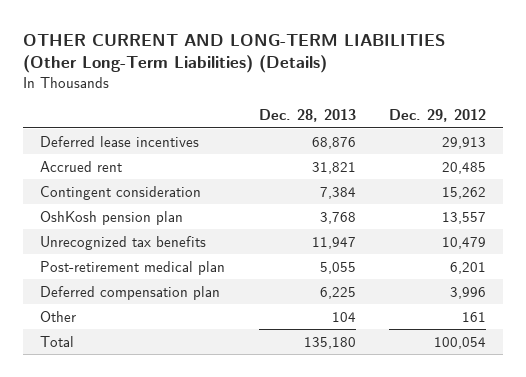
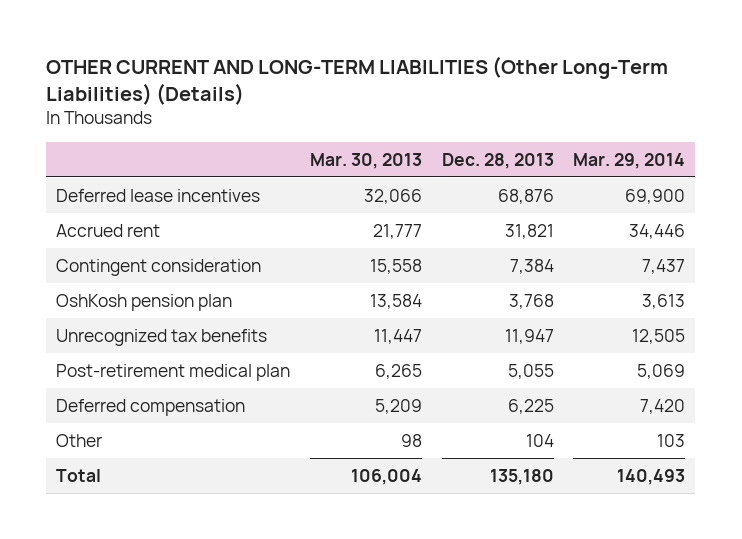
[389,109,487,123] Dec. 29, 2012 -> none
none -> [310,152,423,169] Mar. 30, 2013
none -> [573,152,686,169] Mar. 29, 2014
[39,285,220,300] Deferred compensation plan -> [56,398,246,416] Deferred compensation

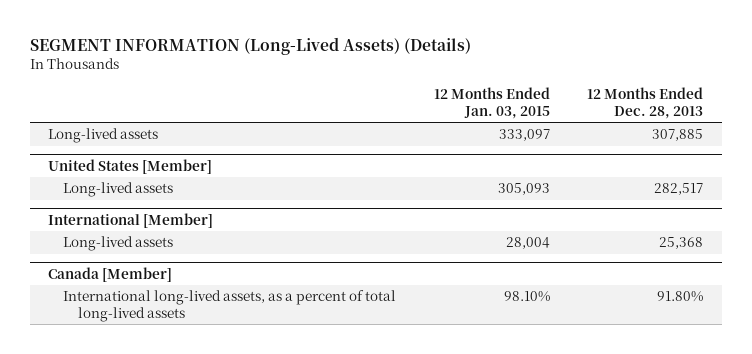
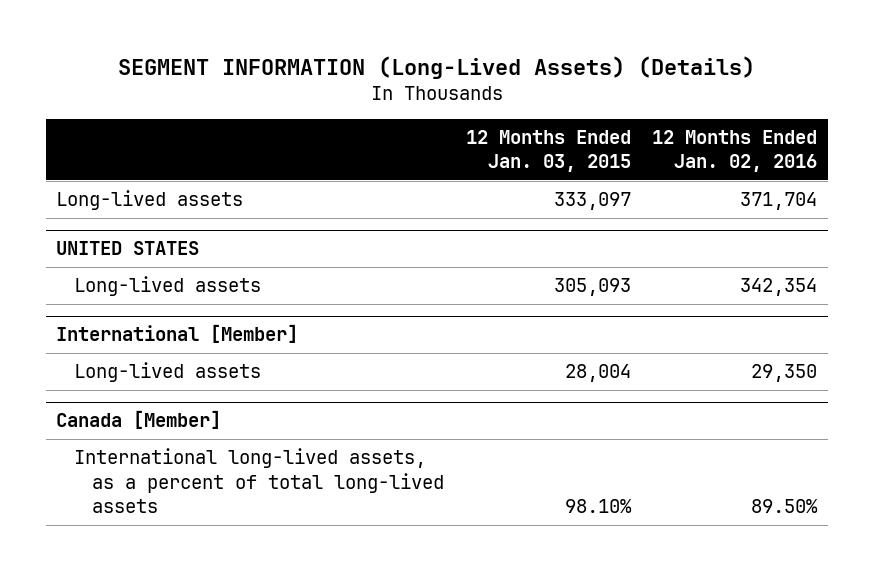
[587,87,704,120] 12 Months Ended Dec. 28, 2013 -> none
none -> [652,129,818,173] 12 Months Ended Jan. 02, 2016
[48,158,213,174] United States [Member] -> [56,241,200,256] UNITED STATES

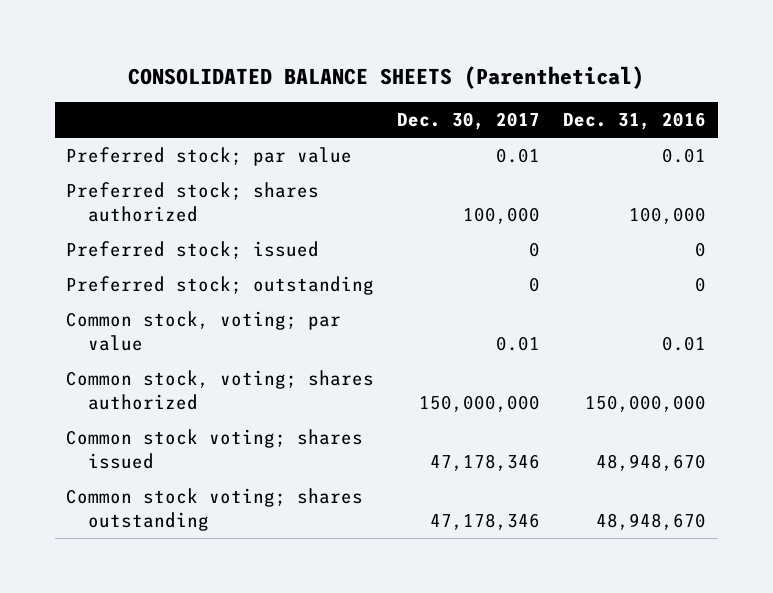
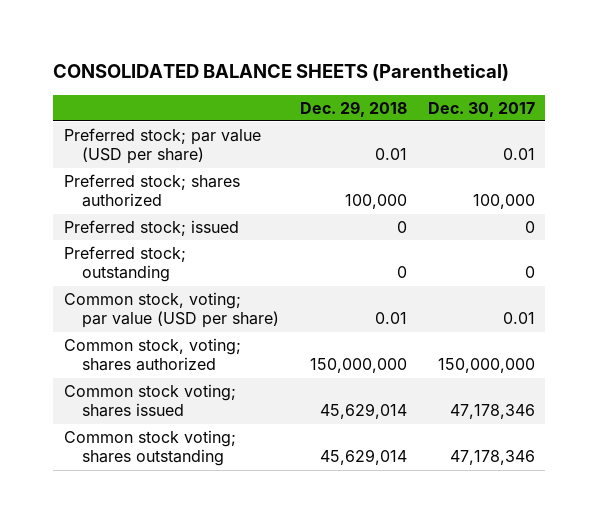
[563,112,707,131] Dec. 31, 2016 -> none
none -> [299,100,407,117] Dec. 29, 2018
[66,146,353,166] Preferred stock; par value -> [63,128,261,165] Preferred stock; par value (USD per share)
[66,310,342,351] Common stock, voting; par value -> [63,292,279,329] Common stock, voting; par value (USD per share)

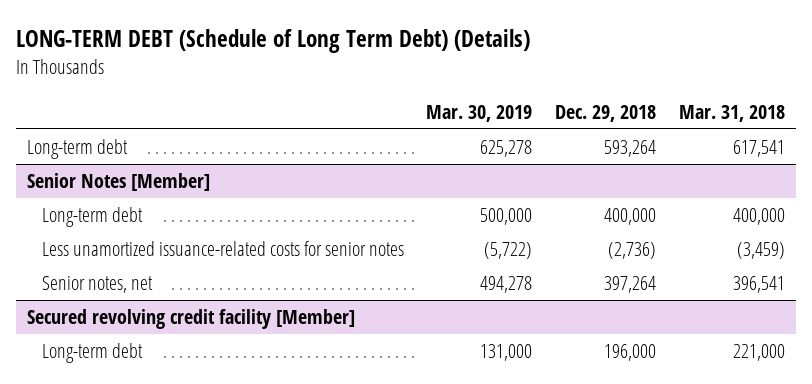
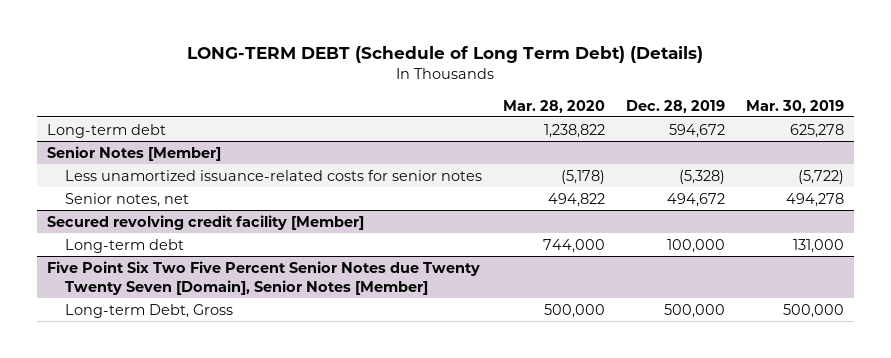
[554,104,656,122] Dec. 29, 2018 -> none
[678,104,785,122] Mar. 31, 2018 -> none
none -> [502,99,605,113] Mar. 28, 2020
none -> [625,99,725,113] Dec. 28, 2019
[41,207,143,228] Long-term debt -> none
none -> [47,260,481,295] Five Point Six Two Five Percent Senior Notes due Twenty Twenty Seven [Domain], Senior Notes [Member]
none -> [64,303,233,318] Long-term Debt, Gross

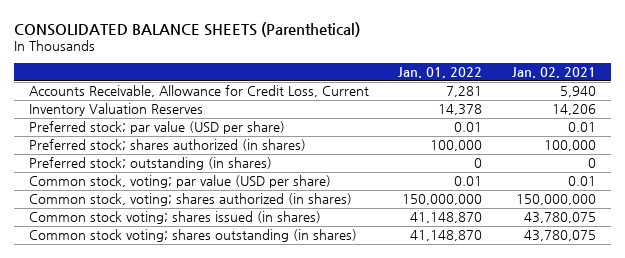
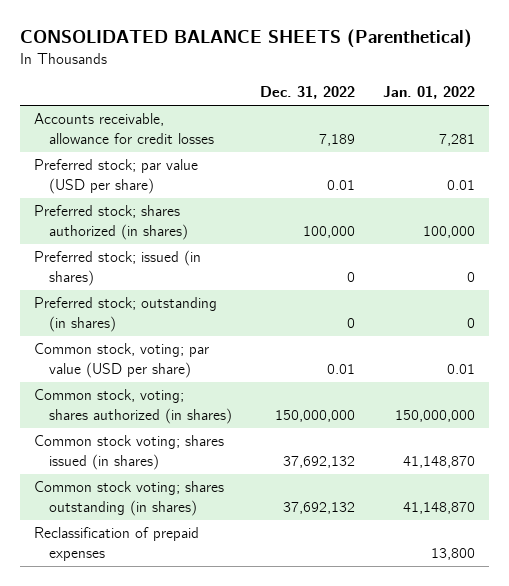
[511,67,596,79] Jan. 02, 2021 -> none
none -> [259,86,355,100] Dec. 31, 2022
[28,103,203,117] Inventory Valuation Reserves -> none
[28,85,369,98] Accounts Receivable, Allowance for Credit Loss, Current -> [33,113,214,144] Accounts receivable, allowance for credit losses
none -> [33,250,201,286] Preferred stock; issued (in shares)
none -> [33,527,199,561] Reclassification of prepaid expenses

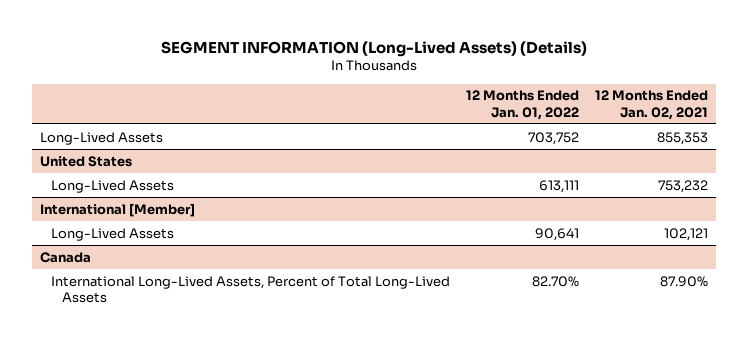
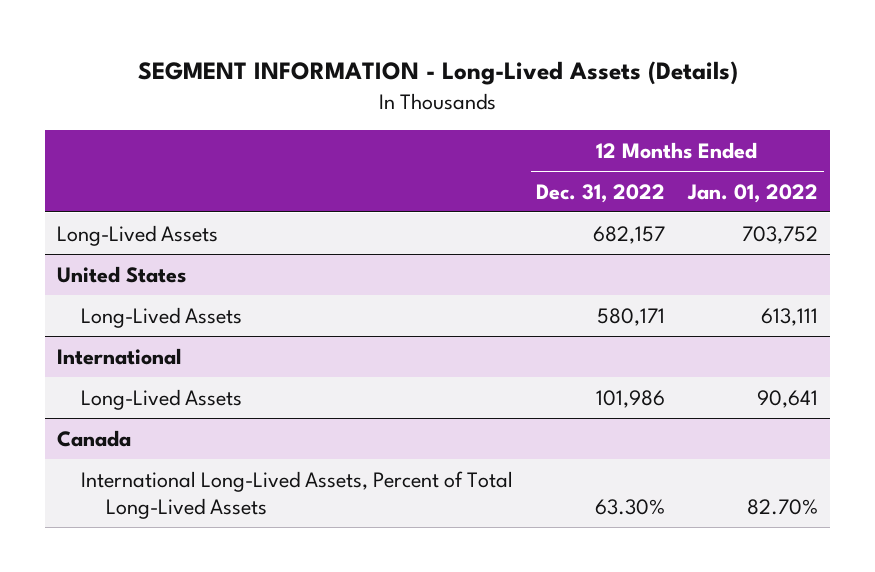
[160,40,587,57] SEGMENT INFORMATION (Long-Lived Assets) (Details) -> [137,61,738,86] SEGMENT INFORMATION - Long-Lived Assets (Details)
[594,90,708,120] 12 Months Ended Jan. 02, 2021 -> none
none -> [536,183,666,203] Dec. 31, 2022
[40,202,196,217] International [Member] -> [56,347,181,365] International

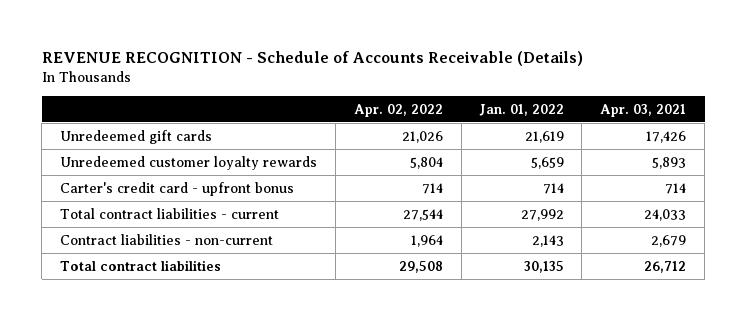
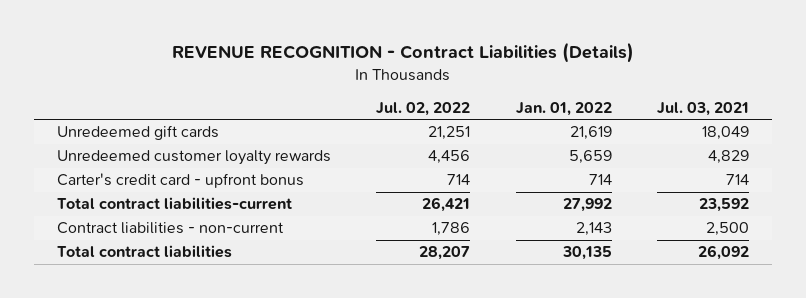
[41,51,583,67] REVENUE RECOGNITION - Schedule of Accounts Receivable (Details) -> [171,42,634,64] REVENUE RECOGNITION - Contract Liabilities (Details)
[353,103,443,117] Apr. 02, 2022 -> none
[600,103,687,117] Apr. 03, 2021 -> none
none -> [376,101,471,116] Jul. 02, 2022
none -> [657,101,750,116] Jul. 03, 2021
[60,207,280,219] Total contract liabilities - current -> [56,197,292,211] Total contract liabilities-current

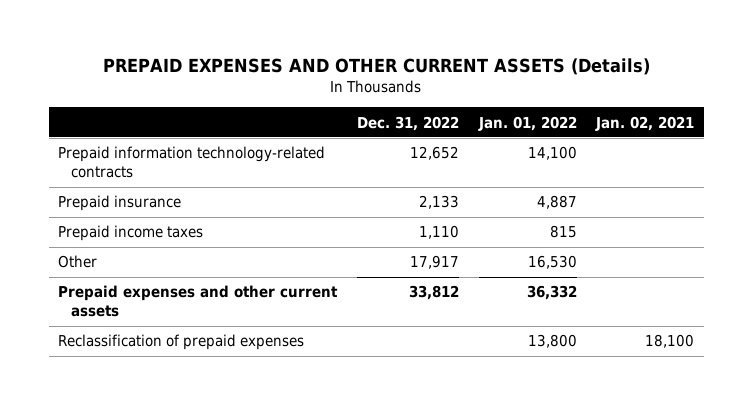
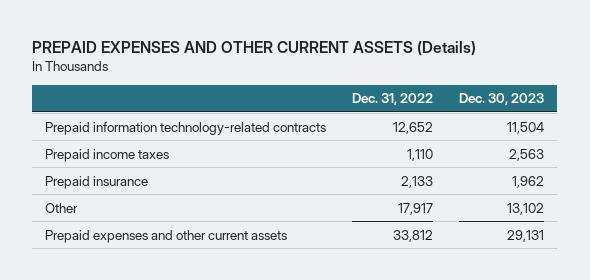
[477,115,577,131] Jan. 01, 2022 -> none
[595,115,695,131] Jan. 02, 2021 -> none
none -> [459,93,545,106] Dec. 30, 2023
[58,195,182,212] Prepaid insurance -> [45,175,149,189] Prepaid insurance
[58,334,305,351] Reclassification of prepaid expenses -> none

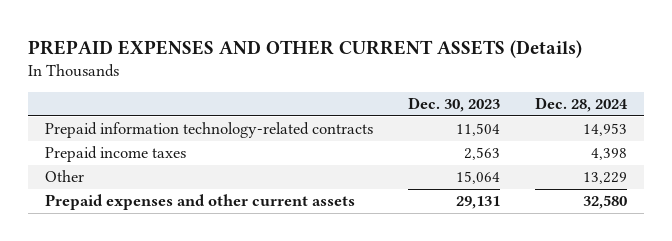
[352,93,434,106] Dec. 31, 2022 -> none
none -> [534,97,628,113] Dec. 28, 2024
[45,175,149,189] Prepaid insurance -> none
[507,202,545,215] 13,102 -> [455,171,500,185] 15,064

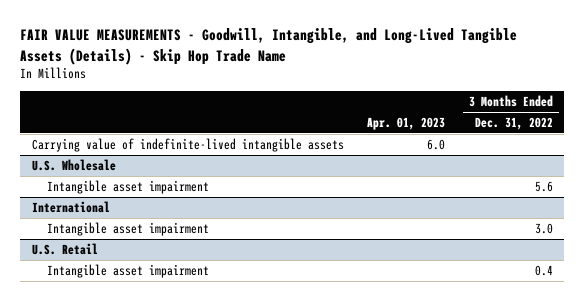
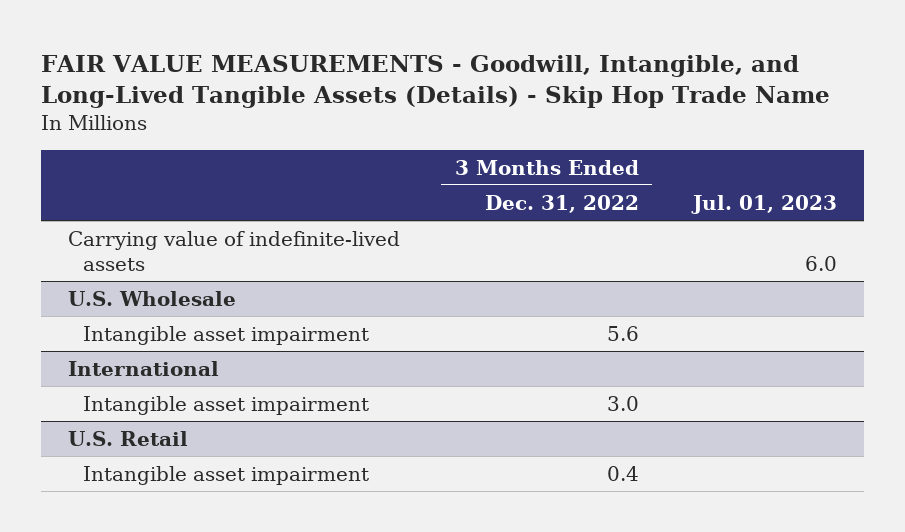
[367,117,446,131] Apr. 01, 2023 -> none
none -> [691,194,838,214] Jul. 01, 2023
[31,137,344,152] Carrying value of indefinite-lived intangible assets -> [68,230,401,272] Carrying value of indefinite-lived assets

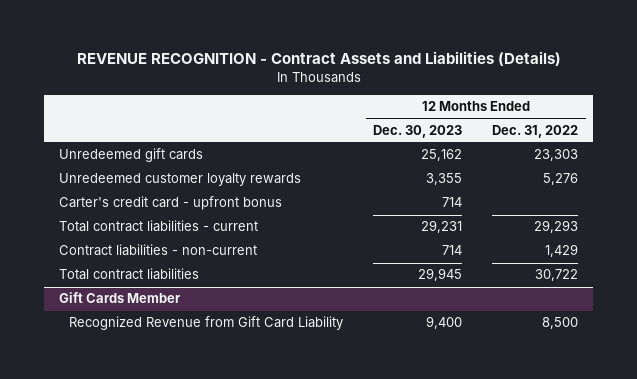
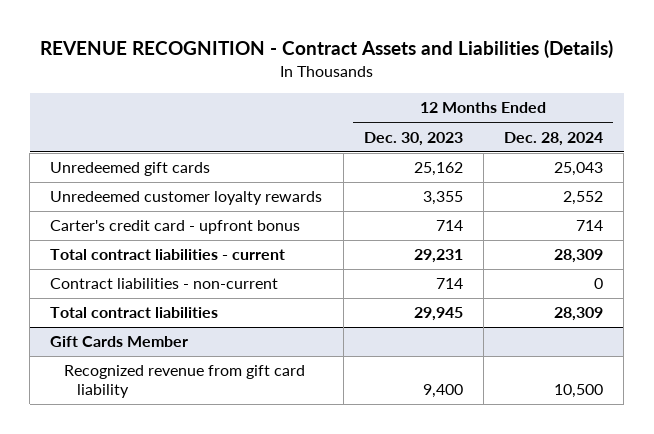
[492,124,579,138] Dec. 31, 2022 -> none
none -> [504,131,604,146] Dec. 28, 2024
[69,316,344,331] Recognized Revenue from Gift Card Liability -> [63,365,305,399] Recognized revenue from gift card liability

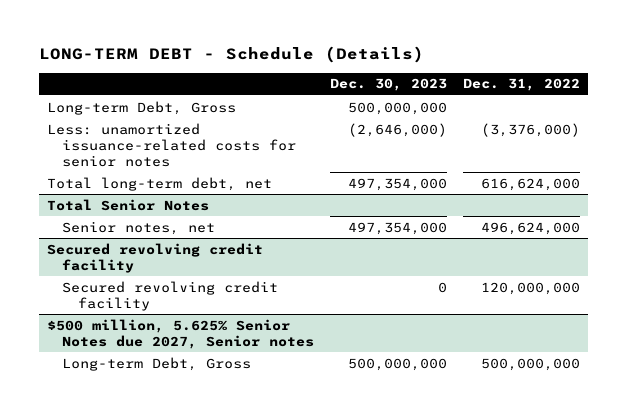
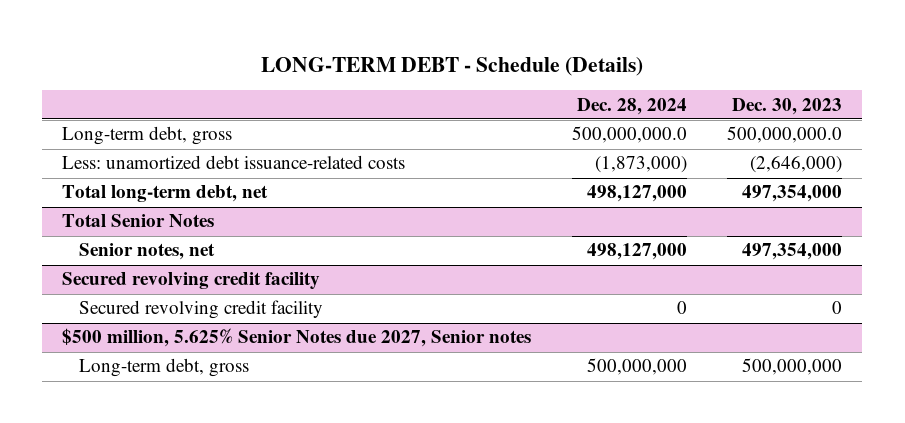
[462,78,580,92] Dec. 31, 2022 -> none
none -> [576,97,687,115] Dec. 28, 2024
[46,100,236,115] Long-term Debt, Gross -> [62,126,233,146] Long-term debt, gross
[348,101,448,115] 500,000,000 -> [727,126,843,144] 500,000,000.0
[46,122,297,167] Less: unamortized issuance-related costs for senior notes -> [62,155,406,170] Less: unamortized debt issuance-related costs
[62,356,252,371] Long-term Debt, Gross -> [79,358,250,378] Long-term debt, gross

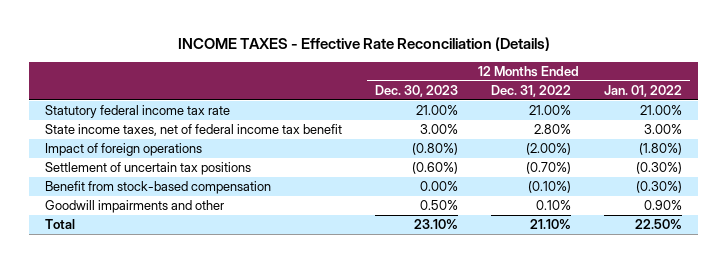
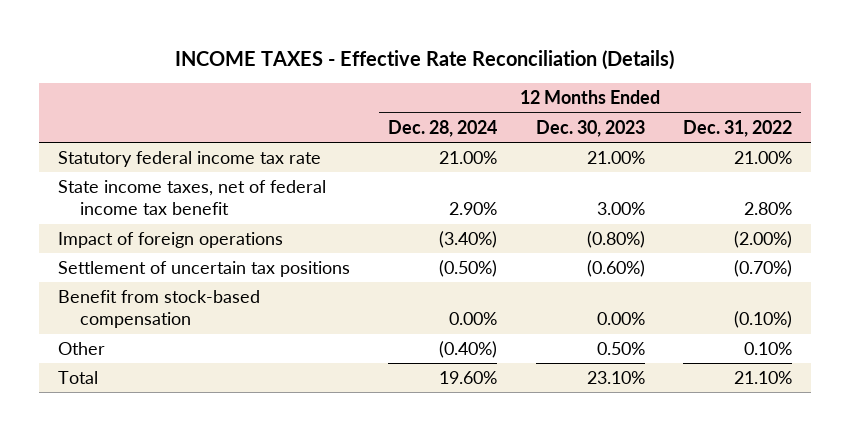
[603,85,682,98] Jan. 01, 2022 -> none
none -> [388,119,498,137] Dec. 28, 2024
[45,200,225,214] Goodwill impairments and other -> none
none -> [57,341,105,355] Other

